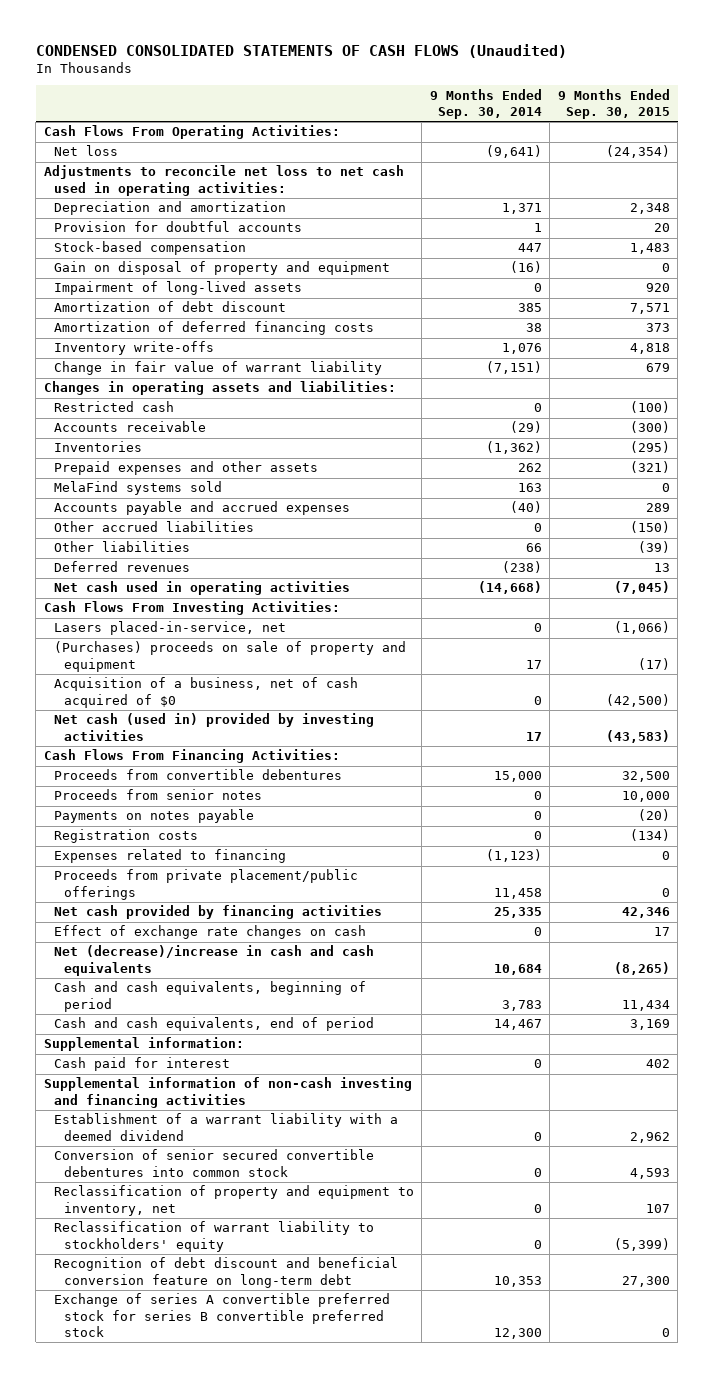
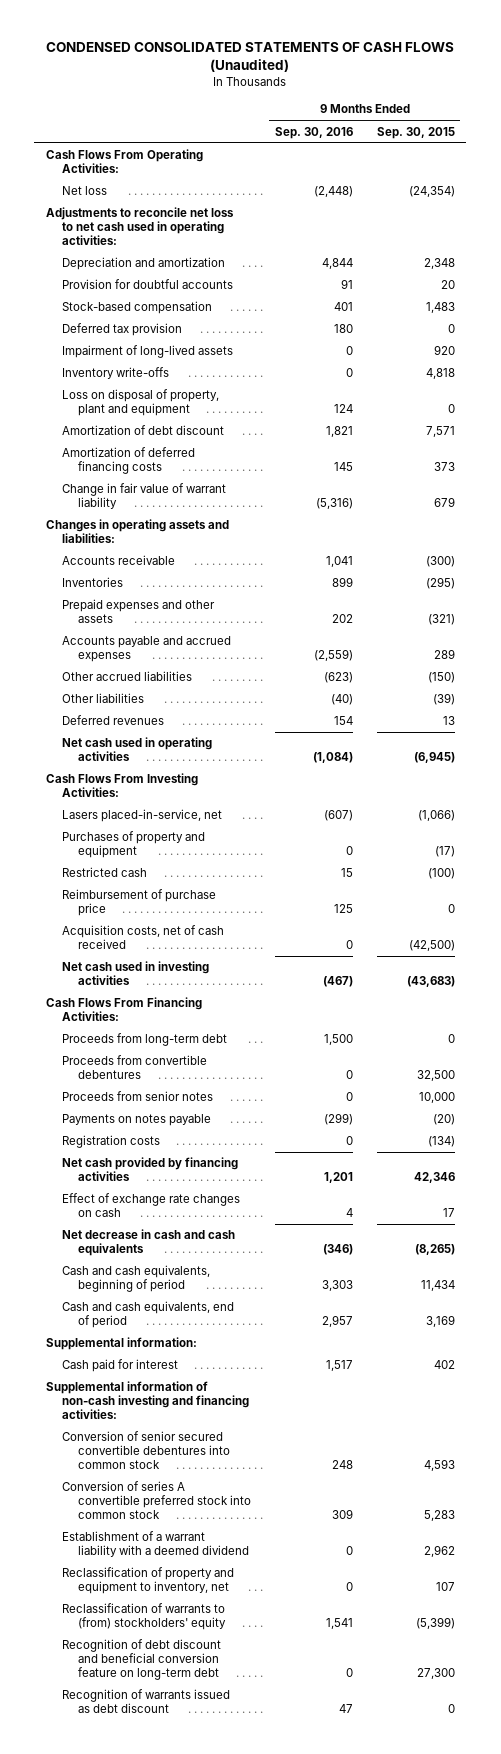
[429,88,542,120] 9 Months Ended Sep. 30, 2014 -> none
none -> [274,126,353,139] Sep. 30, 2016
[53,261,390,276] Gain on disposal of property and equipment -> none
none -> [61,323,182,337] Deferred tax provision
[53,341,214,356] Inventory write-offs -> [61,367,169,380] Inventory write-offs
none -> [61,389,219,417] Loss on disposal of property, plant and equipment
[53,481,222,496] MelaFind systems sold -> none
[613,581,670,595] (7,045) -> [413,752,455,764] (6,945)
[53,641,406,672] (Purchases) proceeds on sale of property and equipment -> [61,831,205,859] Purchases of property and equipment
[53,401,174,413] Restricted cash -> [61,867,147,878] Restricted cash
none -> [61,889,216,917] Reimbursement of purchase price
[53,677,358,708] Acquisition of a business, net of cash acquired of $0 -> [61,925,224,950] Acquisition costs, net of cash received
[53,713,374,741] Net cash (used in) provided by investing activities -> [61,961,209,986] Net cash used in investing activities
[605,729,670,743] (43,583) -> [406,976,455,988] (43,683)
none -> [61,1033,227,1047] Proceeds from long-term debt
[53,849,286,864] Expenses related to financing -> none
[53,869,358,900] Proceeds from private placement/public offerings -> none
[53,945,374,976] Net (decrease)/increase in cash and cash equivalents -> [61,1229,235,1257] Net decrease in cash and cash equivalents
[43,1077,412,1108] Supplemental information of non-cash investing and financing activities -> [46,1381,249,1419] Supplemental information of non-cash investing and financing activities:
none -> [61,1481,251,1519] Conversion of series A convertible preferred stock into common stock
[53,1113,398,1141] Establishment of a warrant liability with a deemed dividend -> [61,1531,249,1558] Establishment of a warrant liability with a deemed dividend
[53,1221,374,1252] Reclassification of warrant liability to stockholders' equity -> [61,1603,226,1631] Reclassification of warrants to (from) stockholders' equity
[53,1293,390,1338] Exchange of series A convertible preferred stock for series B convertible preferred stock -> none
none -> [61,1689,230,1714] Recognition of warrants issued as debt discount

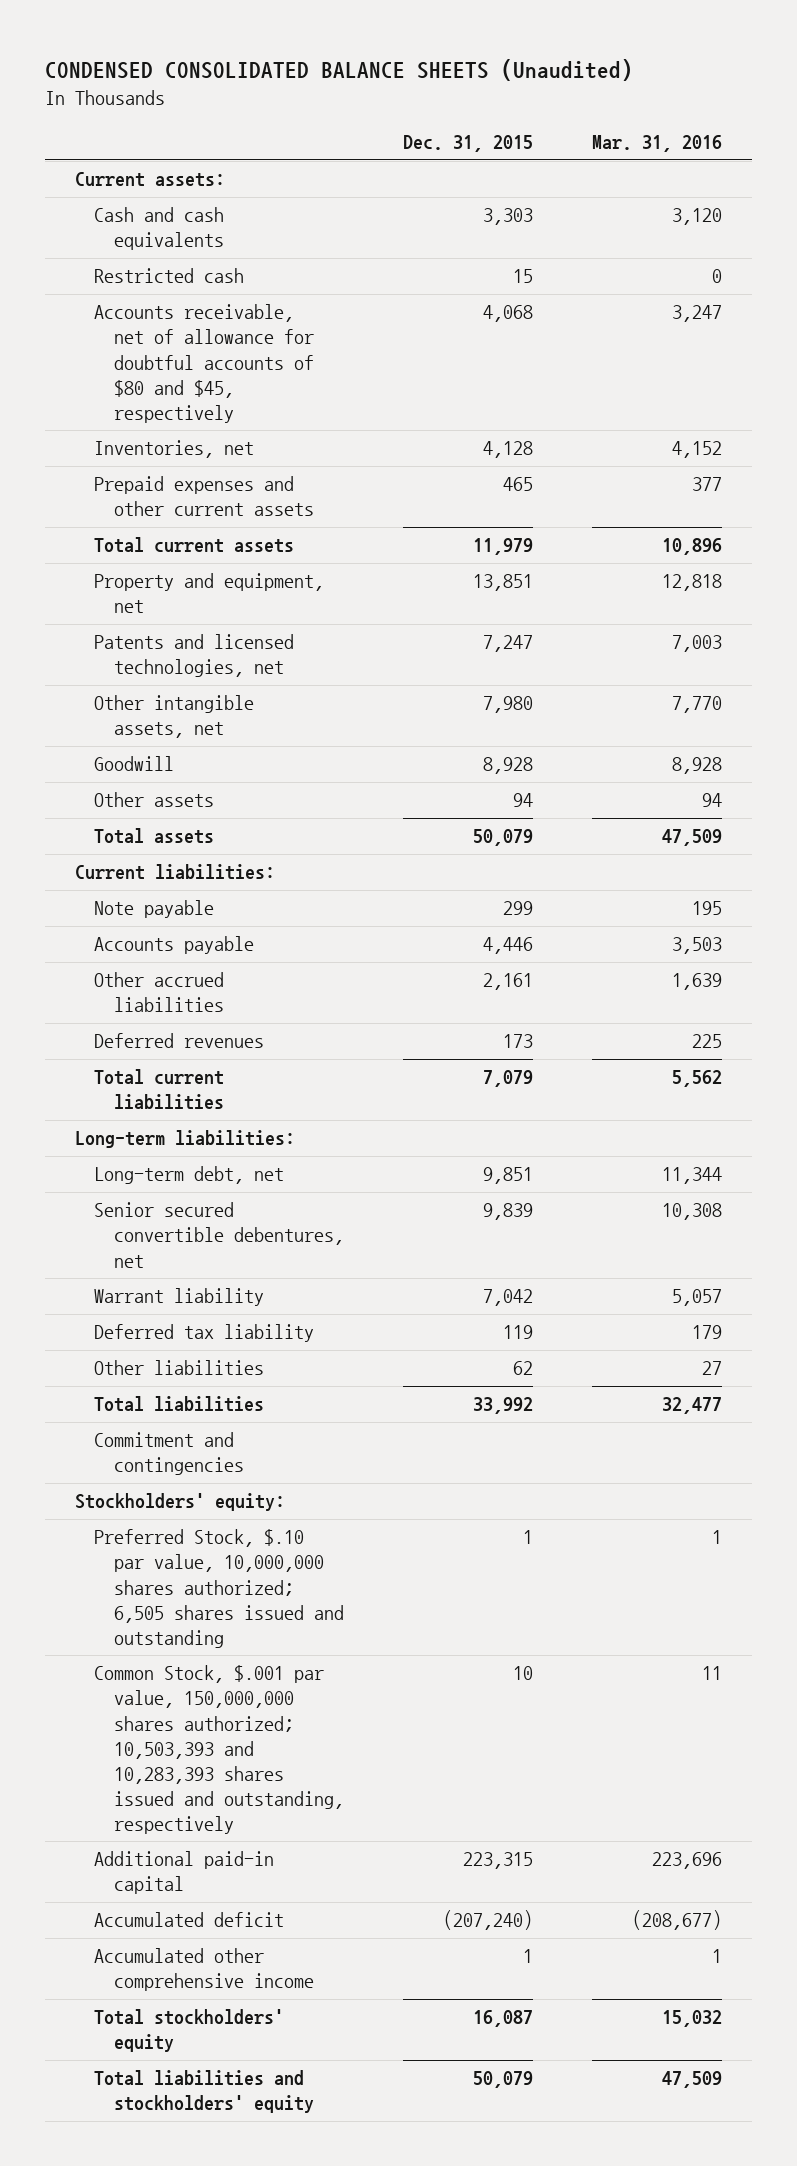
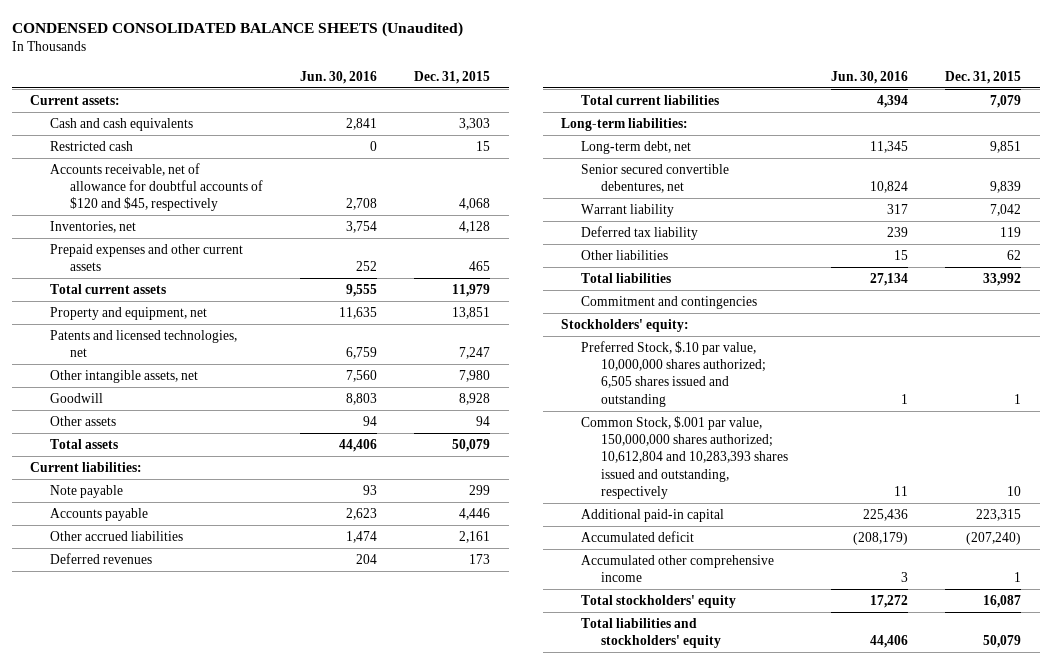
[592,135,723,153] Mar. 31, 2016 -> none
none -> [300,70,378,84] Jun. 30, 2016
[94,304,314,423] Accounts receivable, net of allowance for doubtful accounts of $80 and $45, respectively -> [50,162,264,212] Accounts receivable, net of allowance for doubtful accounts of $120 and $45, respectively
[94,1665,344,1834] Common Stock, $.001 par value, 150,000,000 shares authorized; 10,503,393 and 10,283,393 shares issued and outstanding, respectively -> [581,415,789,499] Common Stock, $.001 par value, 150,000,000 shares authorized; 10,612,804 and 10,283,393 shares issued and outstanding, respectively

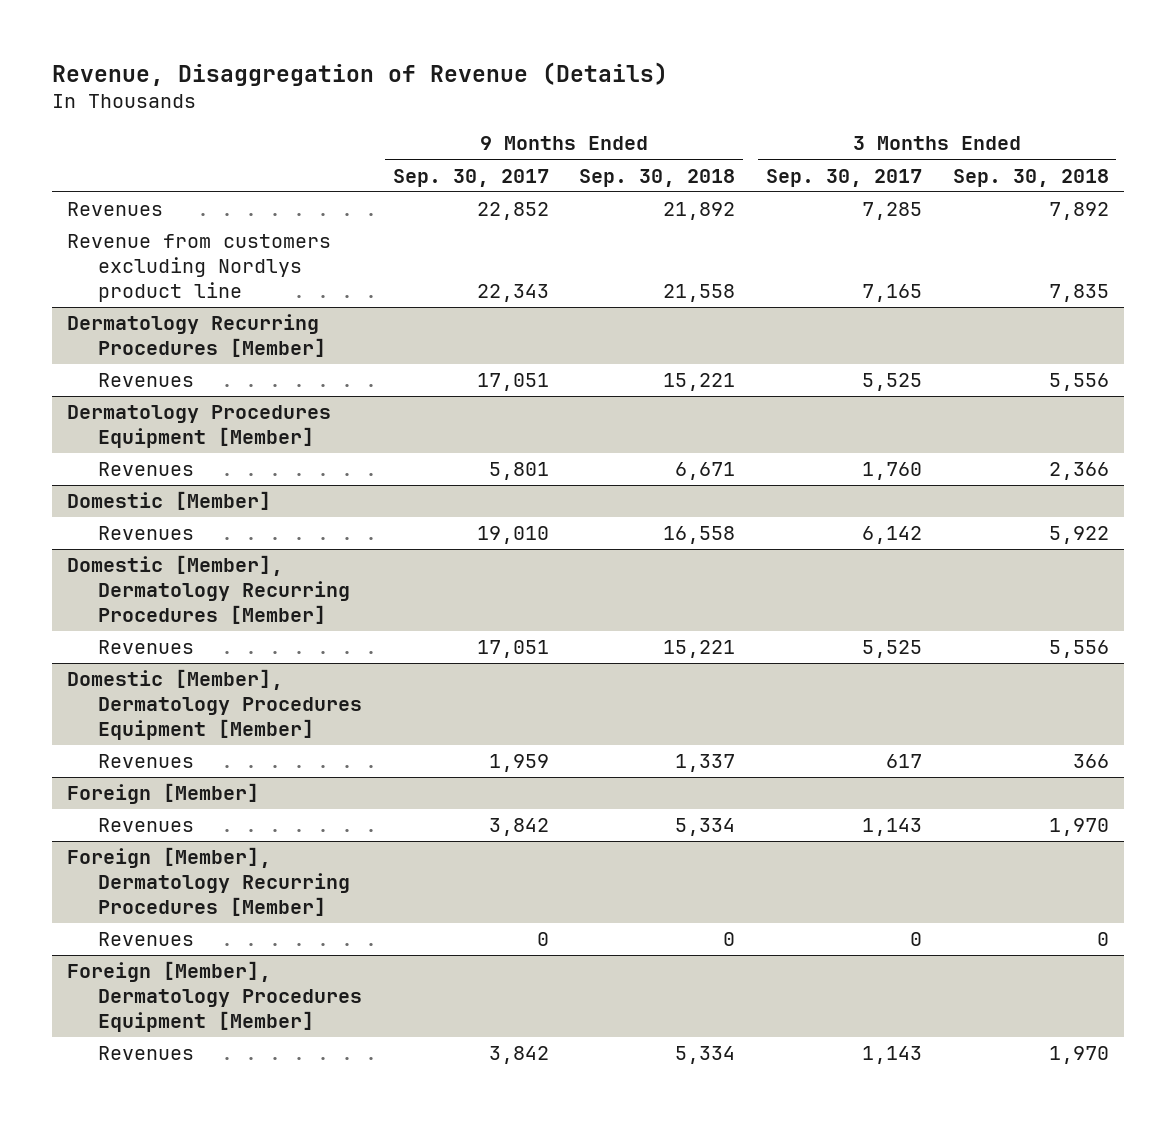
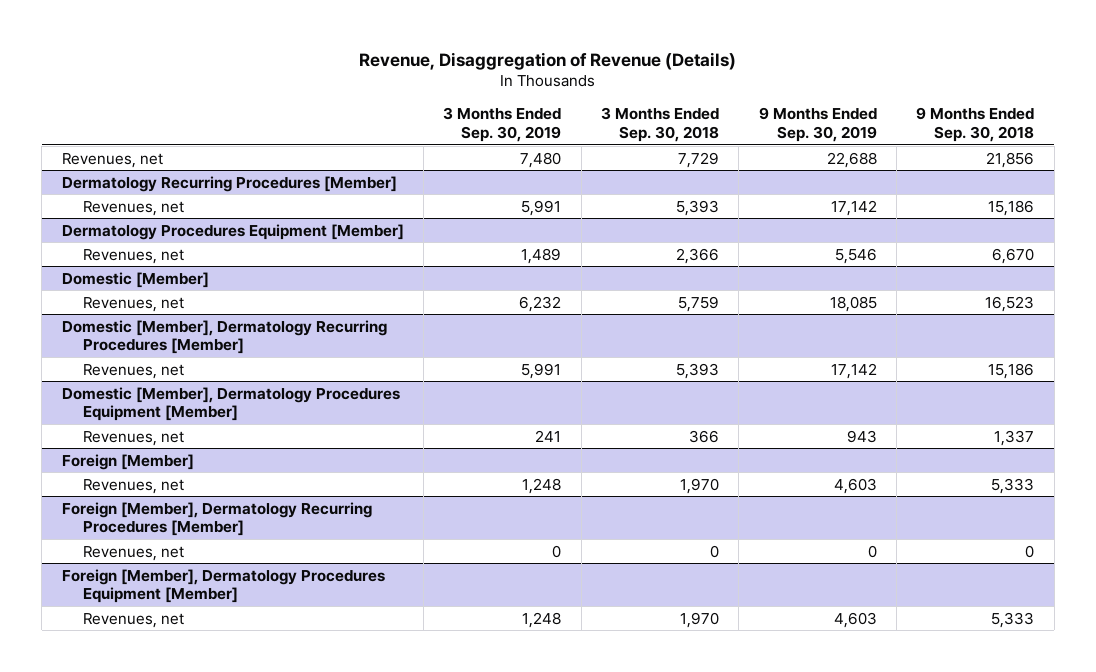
[392,168,549,187] Sep. 30, 2017 -> none
[765,168,922,187] Sep. 30, 2017 -> none
none -> [443,107,562,143] 3 Months Ended Sep. 30, 2019
none -> [758,107,877,143] 9 Months Ended Sep. 30, 2019
[67,234,332,303] Revenue from customers excluding Nordlys product line -> none
[67,202,164,217] Revenues -> [61,152,163,168] Revenues, net
[663,202,736,221] 21,892 -> [986,151,1035,168] 21,856
[1048,202,1109,221] 7,892 -> [678,151,720,168] 7,729
[97,373,194,388] Revenues -> [82,200,184,216] Revenues, net
[663,373,736,392] 15,221 -> [988,199,1035,216] 15,186
[1048,373,1109,392] 5,556 -> [676,199,720,216] 5,393
[97,462,194,477] Revenues -> [82,248,184,264] Revenues, net
[675,462,736,481] 6,671 -> [992,247,1035,264] 6,670
[97,526,194,541] Revenues -> [82,296,184,312] Revenues, net
[663,526,736,545] 16,558 -> [985,295,1035,312] 16,523
[1048,526,1109,545] 5,922 -> [678,295,720,312] 5,759
[97,640,194,655] Revenues -> [82,363,184,379] Revenues, net
[663,640,736,659] 15,221 -> [988,362,1035,379] 15,186
[1048,640,1109,659] 5,556 -> [676,362,720,379] 5,393
[97,754,194,769] Revenues -> [82,430,184,446] Revenues, net
[97,818,194,833] Revenues -> [82,478,184,494] Revenues, net
[675,818,736,837] 5,334 -> [991,477,1035,494] 5,333
[97,932,194,947] Revenues -> [82,545,184,561] Revenues, net
[97,1046,194,1061] Revenues -> [82,612,184,628] Revenues, net
[675,1046,736,1065] 5,334 -> [991,611,1035,628] 5,333

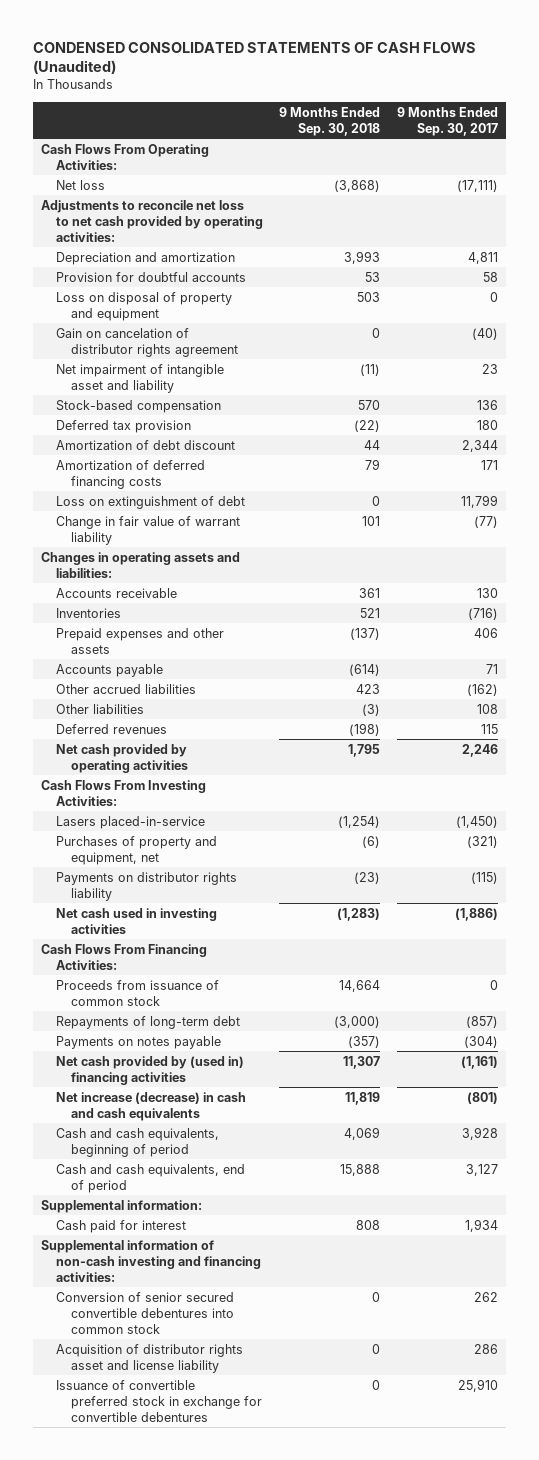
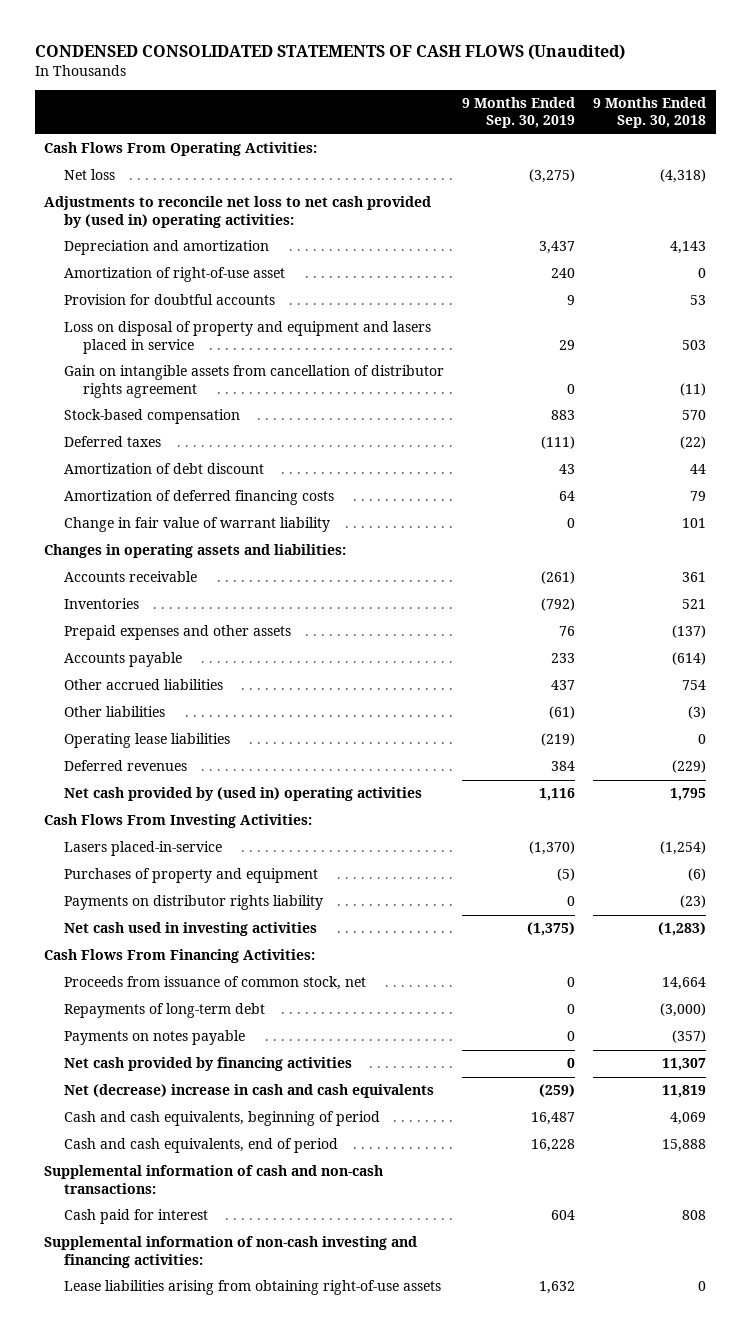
[396,106,498,136] 9 Months Ended Sep. 30, 2017 -> none
none -> [462,97,576,129] 9 Months Ended Sep. 30, 2019
[334,179,381,192] (3,868) -> [660,169,707,184] (4,318)
[40,199,264,242] Adjustments to reconcile net loss to net cash provided by operating activities: -> [44,196,432,228] Adjustments to reconcile net loss to net cash provided by (used in) operating activities:
[344,250,381,264] 3,993 -> [670,241,707,255] 4,143
none -> [63,267,285,283] Amortization of right-of-use asset
[56,363,225,393] Net impairment of intangible asset and liability -> none
[56,291,233,321] Loss on disposal of property and equipment -> [63,321,431,354] Loss on disposal of property and equipment and lasers placed in service
[56,327,239,357] Gain on cancelation of distributor rights agreement -> [63,365,444,398] Gain on intangible assets from cancellation of distributor rights agreement
[372,327,381,338] 0 -> [680,382,707,396] (11)
[56,419,192,433] Deferred tax provision -> [63,436,161,448] Deferred taxes
[56,495,246,509] Loss on extinguishment of debt -> none
[356,683,381,694] 423 -> [682,680,707,691] 754
none -> [63,733,230,749] Operating lease liabilities
[349,722,381,736] (198) -> [672,760,707,774] (229)
[56,743,189,773] Net cash provided by operating activities -> [63,787,422,802] Net cash provided by (used in) operating activities
[56,835,218,865] Purchases of property and equipment, net -> [63,868,318,884] Purchases of property and equipment
[56,979,220,1006] Proceeds from issuance of common stock -> [63,976,366,991] Proceeds from issuance of common stock, net
[56,1055,245,1085] Net cash provided by (used in) financing activities -> [63,1057,352,1072] Net cash provided by financing activities
[56,1091,247,1121] Net increase (decrease) in cash and cash equivalents -> [63,1084,434,1099] Net (decrease) increase in cash and cash equivalents
[40,1199,202,1213] Supplemental information: -> [44,1165,384,1194] Supplemental information of cash and non-cash transactions:
[56,1291,235,1334] Conversion of senior secured convertible debentures into common stock -> none
[56,1343,244,1373] Acquisition of distributor rights asset and license liability -> none
[56,1379,263,1422] Issuance of convertible preferred stock in exchange for convertible debentures -> none
none -> [63,1280,441,1296] Lease liabilities arising from obtaining right-of-use assets

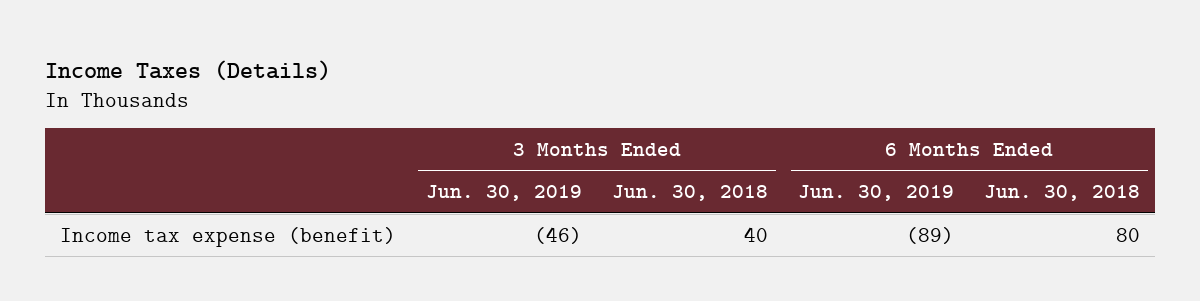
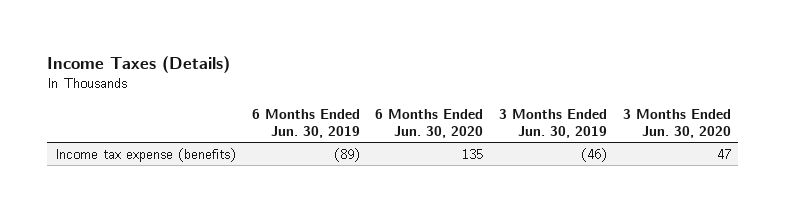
[611,184,768,201] Jun. 30, 2018 -> none
[984,184,1141,201] Jun. 30, 2018 -> none
none -> [375,108,484,138] 6 Months Ended Jun. 30, 2020
none -> [622,108,731,138] 3 Months Ended Jun. 30, 2020
[59,226,396,247] Income tax expense (benefit) -> [55,148,237,163] Income tax expense (benefits)

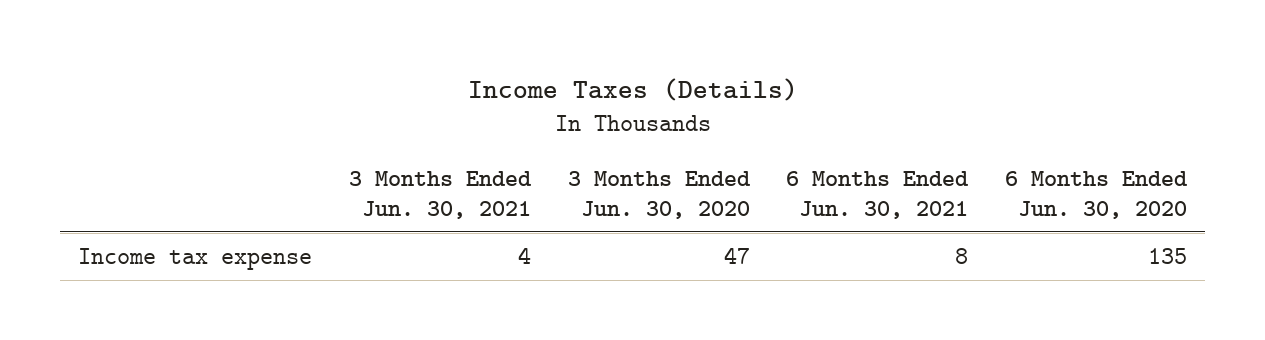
[251,108,360,138] 6 Months Ended Jun. 30, 2019 -> none
[499,108,608,138] 3 Months Ended Jun. 30, 2019 -> none
none -> [349,171,533,219] 3 Months Ended Jun. 30, 2021
none -> [786,171,970,219] 6 Months Ended Jun. 30, 2021
[55,148,237,163] Income tax expense (benefits) -> [78,248,313,271] Income tax expense

